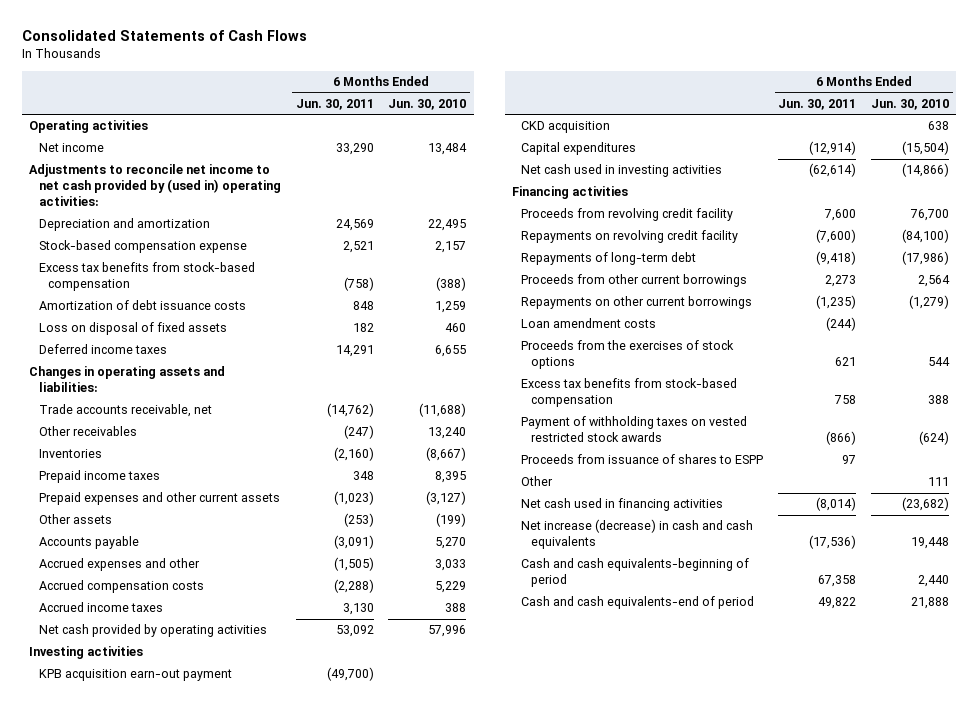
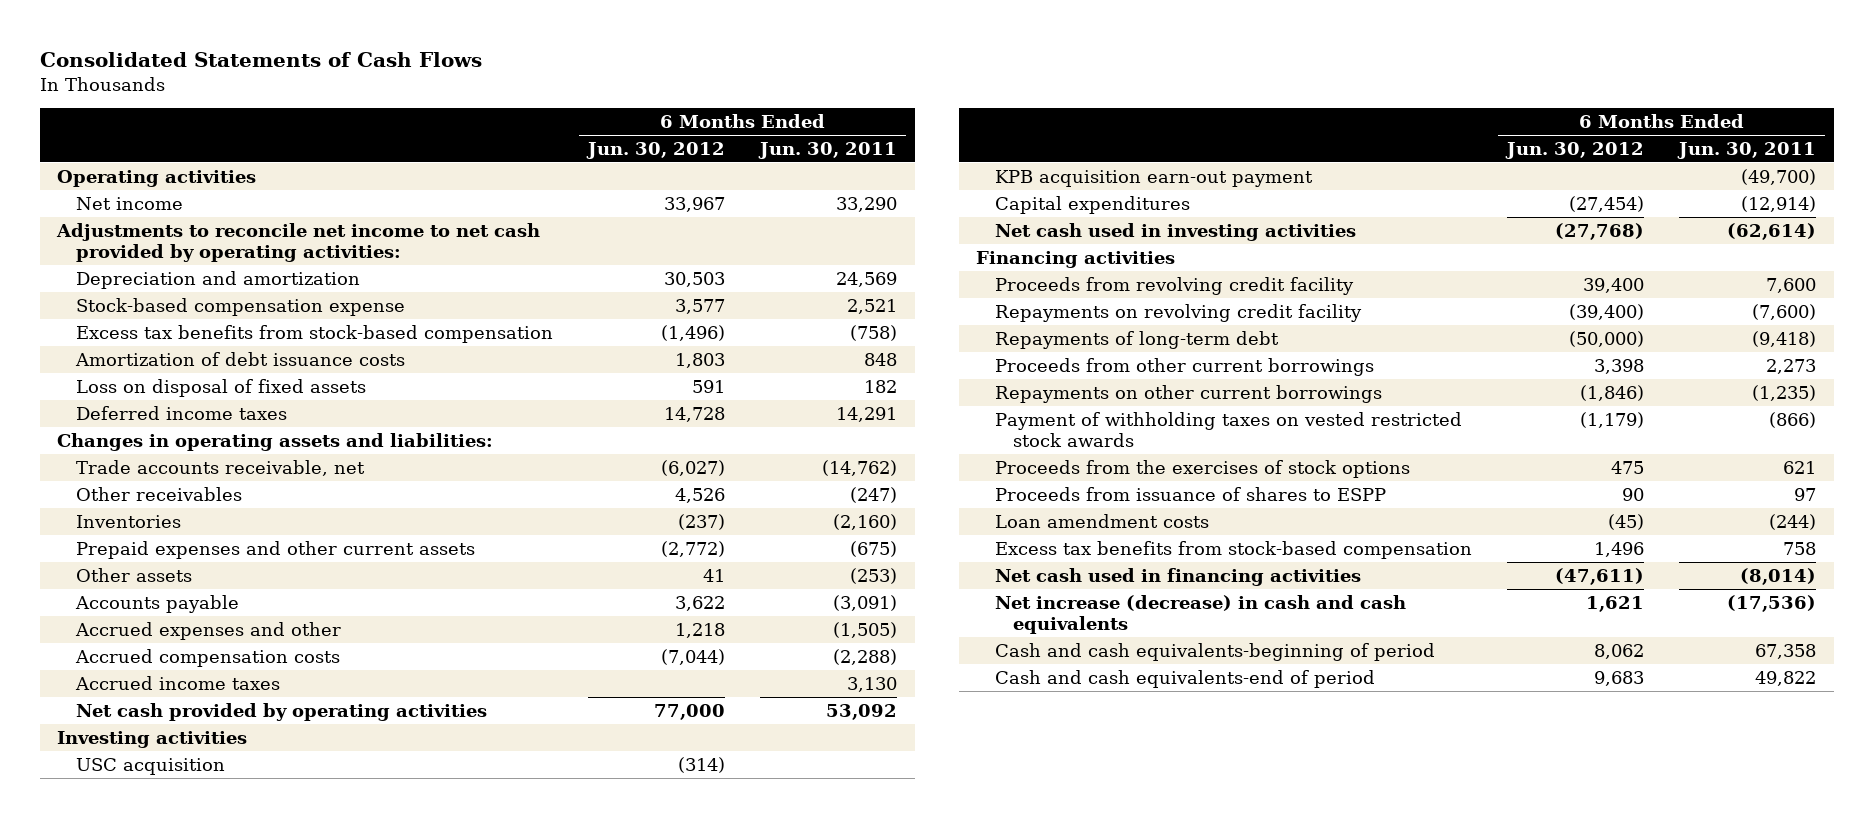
[388,98,467,110] Jun. 30, 2010 -> none
none -> [585,141,725,159] Jun. 30, 2012
[29,164,281,207] Adjustments to reconcile net income to net cash provided by (used in) operating activities: -> [56,222,541,263] Adjustments to reconcile net income to net cash provided by operating activities:
[38,470,160,484] Prepaid income taxes -> none
[333,491,374,506] (1,023) -> [850,540,898,557] (675)
none -> [75,757,225,775] USC acquisition
[521,121,611,134] CKD acquisition -> none
[521,340,735,370] Proceeds from the exercises of stock options -> [994,459,1410,478] Proceeds from the exercises of stock options
[521,476,554,487] Other -> none
[521,318,657,329] Loan amendment costs -> [994,513,1209,528] Loan amendment costs
[521,378,738,408] Excess tax benefits from stock-based compensation -> [994,540,1472,559] Excess tax benefits from stock-based compensation

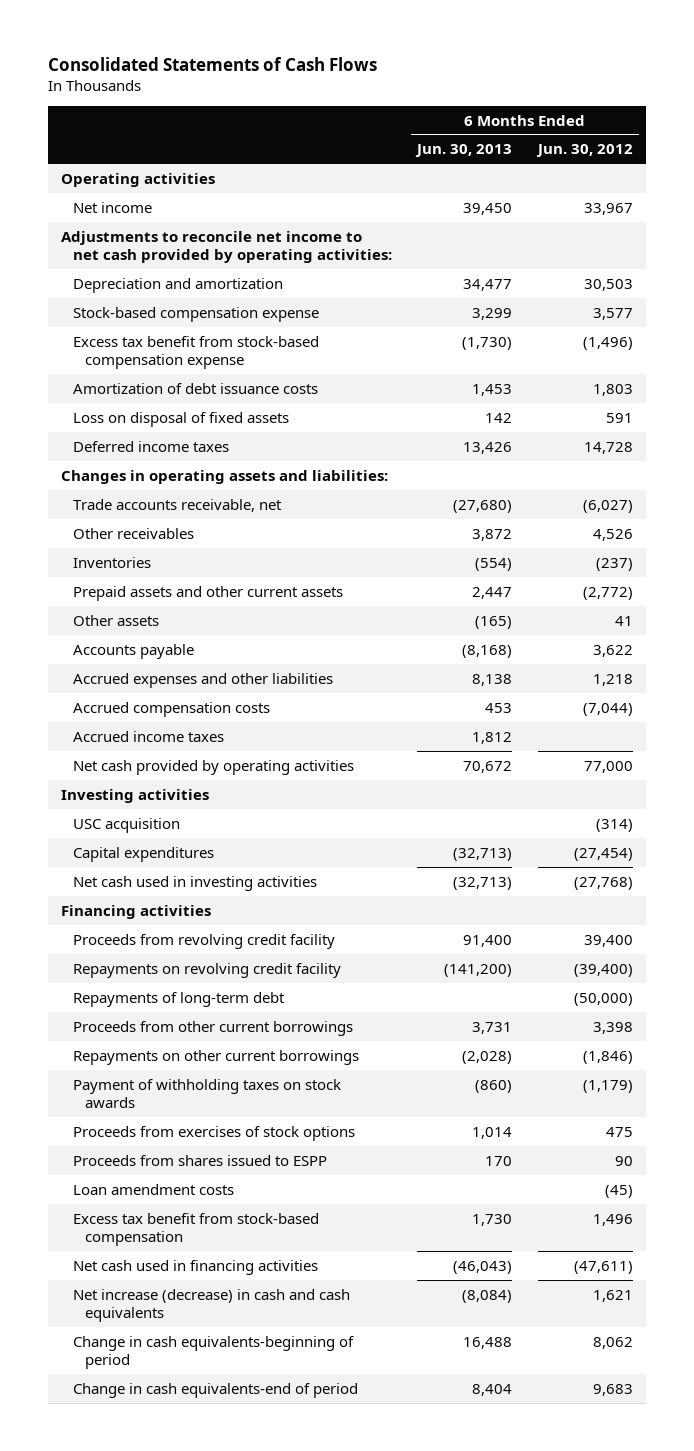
[758,141,898,159] Jun. 30, 2011 -> none
none -> [415,144,513,158] Jun. 30, 2013
[75,324,553,343] Excess tax benefits from stock-based compensation -> [73,335,320,370] Excess tax benefit from stock-based compensation expense
[75,540,475,559] Prepaid expenses and other current assets -> [73,585,344,601] Prepaid assets and other current assets
[74,621,341,640] Accrued expenses and other -> [73,672,334,688] Accrued expenses and other liabilities
[994,169,1313,187] KPB acquisition earn-out payment -> none
[994,411,1462,448] Payment of withholding taxes on vested restricted stock awards -> [73,1078,342,1109] Payment of withholding taxes on stock awards
[994,459,1410,478] Proceeds from the exercises of stock options -> [73,1125,356,1141] Proceeds from exercises of stock options
[994,486,1386,501] Proceeds from issuance of shares to ESPP -> [73,1154,328,1166] Proceeds from shares issued to ESPP
[994,540,1472,559] Excess tax benefits from stock-based compensation -> [73,1212,320,1247] Excess tax benefit from stock-based compensation
[994,642,1435,661] Cash and cash equivalents-beginning of period -> [73,1335,355,1370] Change in cash equivalents-beginning of period
[994,669,1375,688] Cash and cash equivalents-end of period -> [73,1382,359,1398] Change in cash equivalents-end of period

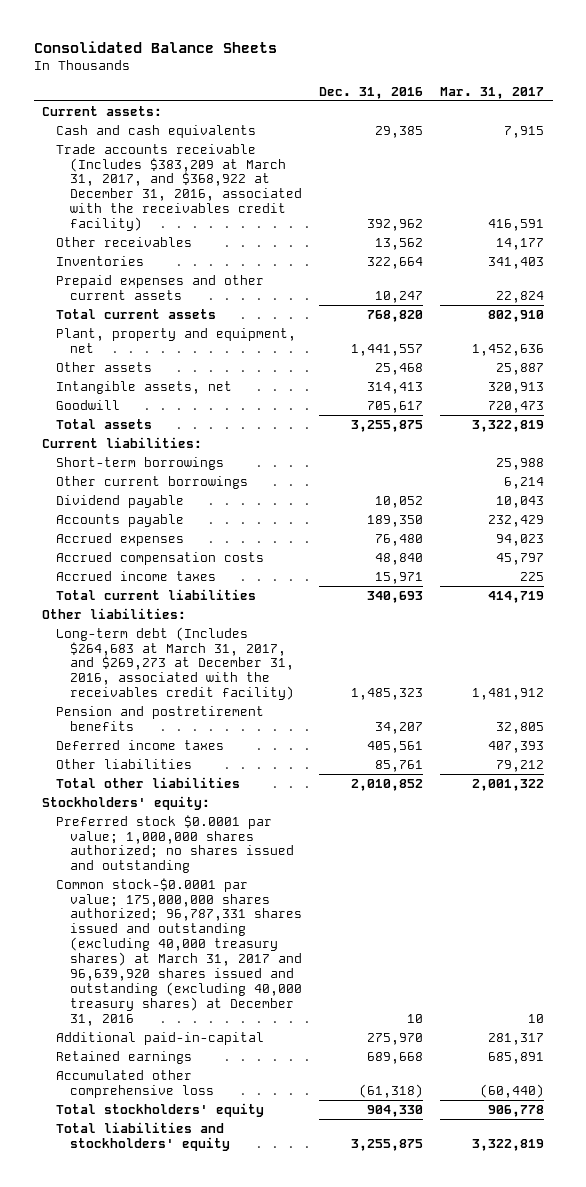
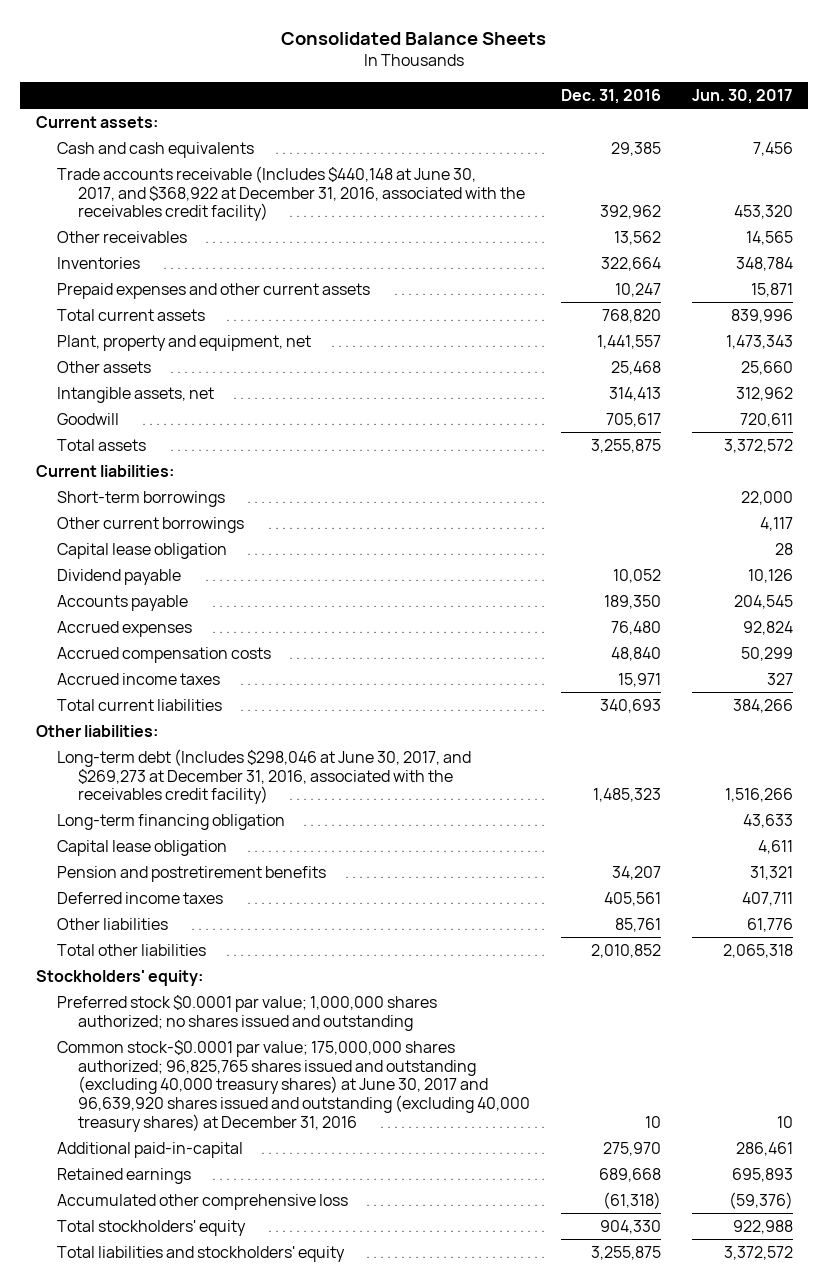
[440,86,545,99] Mar. 31, 2017 -> none
none -> [691,89,793,105] Jun. 30, 2017
[56,143,303,232] Trade accounts receivable (Includes $383,209 at March 31, 2017, and $368,922 at December 31, 2016, associated with the receivables credit facility) -> [56,165,525,222] Trade accounts receivable (Includes $440,148 at June 30, 2017, and $368,922 at December 31, 2016, associated with the receivables credit facility)
none -> [56,542,227,559] Capital lease obligation
[56,626,295,701] Long-term debt (Includes $264,683 at March 31, 2017, and $269,273 at December 31, 2016, associated with the receivables credit facility) -> [56,748,471,805] Long-term debt (Includes $298,046 at June 30, 2017, and $269,273 at December 31, 2016, associated with the receivables credit facility)
none -> [56,813,285,830] Long-term financing obligation
none -> [56,839,227,856] Capital lease obligation
[56,877,303,1026] Common stock-$0.0001 par value; 175,000,000 shares authorized; 96,787,331 shares issued and outstanding (excluding 40,000 treasury shares) at March 31, 2017 and 96,639,920 shares issued and outstanding (excluding 40,000 treasury shares) at December 31, 2016 -> [56,1039,530,1132] Common stock-$0.0001 par value; 175,000,000 shares authorized; 96,825,765 shares issued and outstanding (excluding 40,000 treasury shares) at June 30, 2017 and 96,639,920 shares issued and outstanding (excluding 40,000 treasury shares) at December 31, 2016

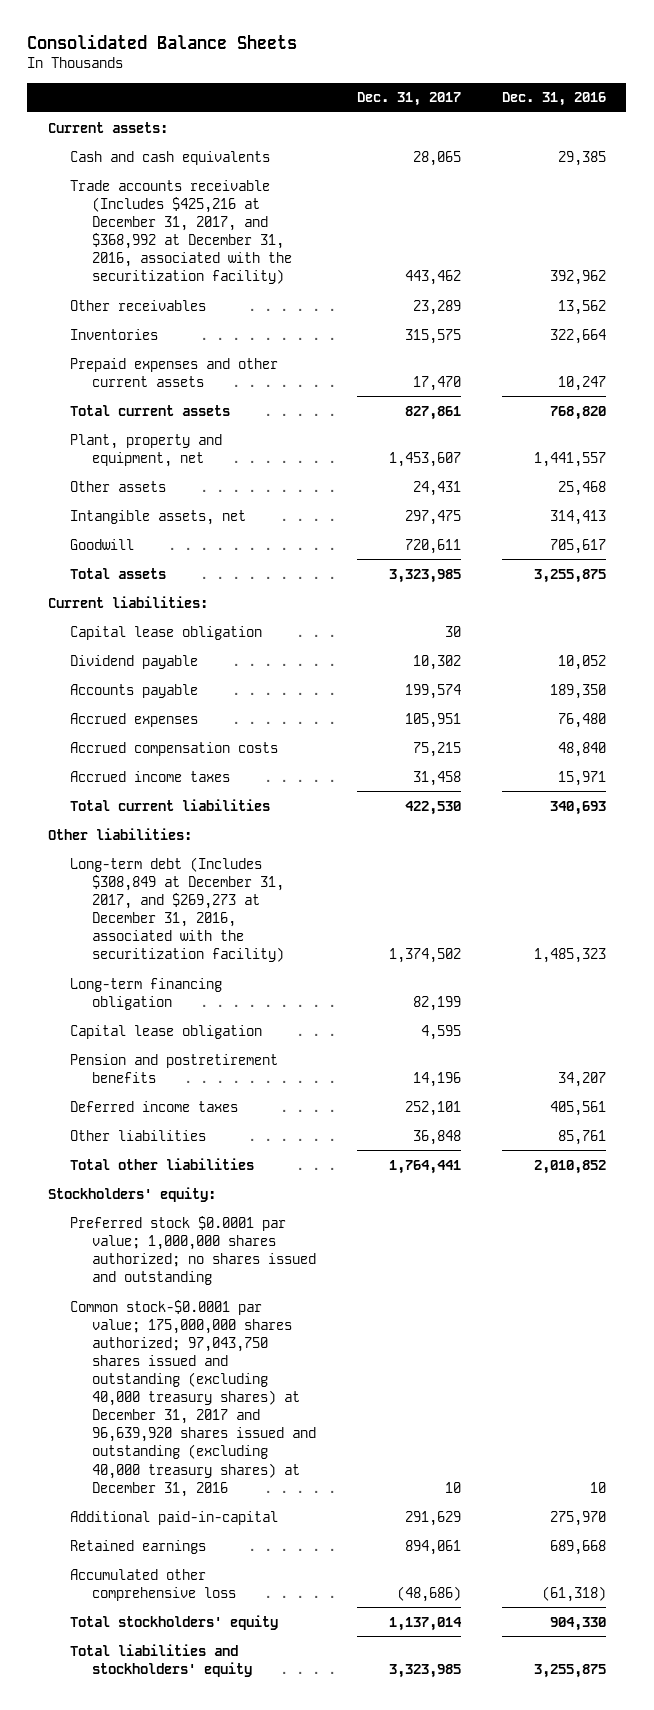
[691,89,793,105] Jun. 30, 2017 -> none
none -> [356,92,461,107] Dec. 31, 2017
[56,165,525,222] Trade accounts receivable (Includes $440,148 at June 30, 2017, and $368,922 at December 31, 2016, associated with the receivables credit facility) -> [69,179,292,285] Trade accounts receivable (Includes $425,216 at December 31, 2017, and $368,992 at December 31, 2016, associated with the securitization facility)
[56,490,225,507] Short-term borrowings -> none
[56,516,244,533] Other current borrowings -> none
[56,748,471,805] Long-term debt (Includes $298,046 at June 30, 2017, and $269,273 at December 31, 2016, associated with the receivables credit facility) -> [69,856,284,963] Long-term debt (Includes $308,849 at December 31, 2017, and $269,273 at December 31, 2016, associated with the securitization facility)
[56,1039,530,1132] Common stock-$0.0001 par value; 175,000,000 shares authorized; 96,825,765 shares issued and outstanding (excluding 40,000 treasury shares) at June 30, 2017 and 96,639,920 shares issued and outstanding (excluding 40,000 treasury shares) at December 31, 2016 -> [69,1299,316,1497] Common stock-$0.0001 par value; 175,000,000 shares authorized; 97,043,750 shares issued and outstanding (excluding 40,000 treasury shares) at December 31, 2017 and 96,639,920 shares issued and outstanding (excluding 40,000 treasury shares) at December 31, 2016

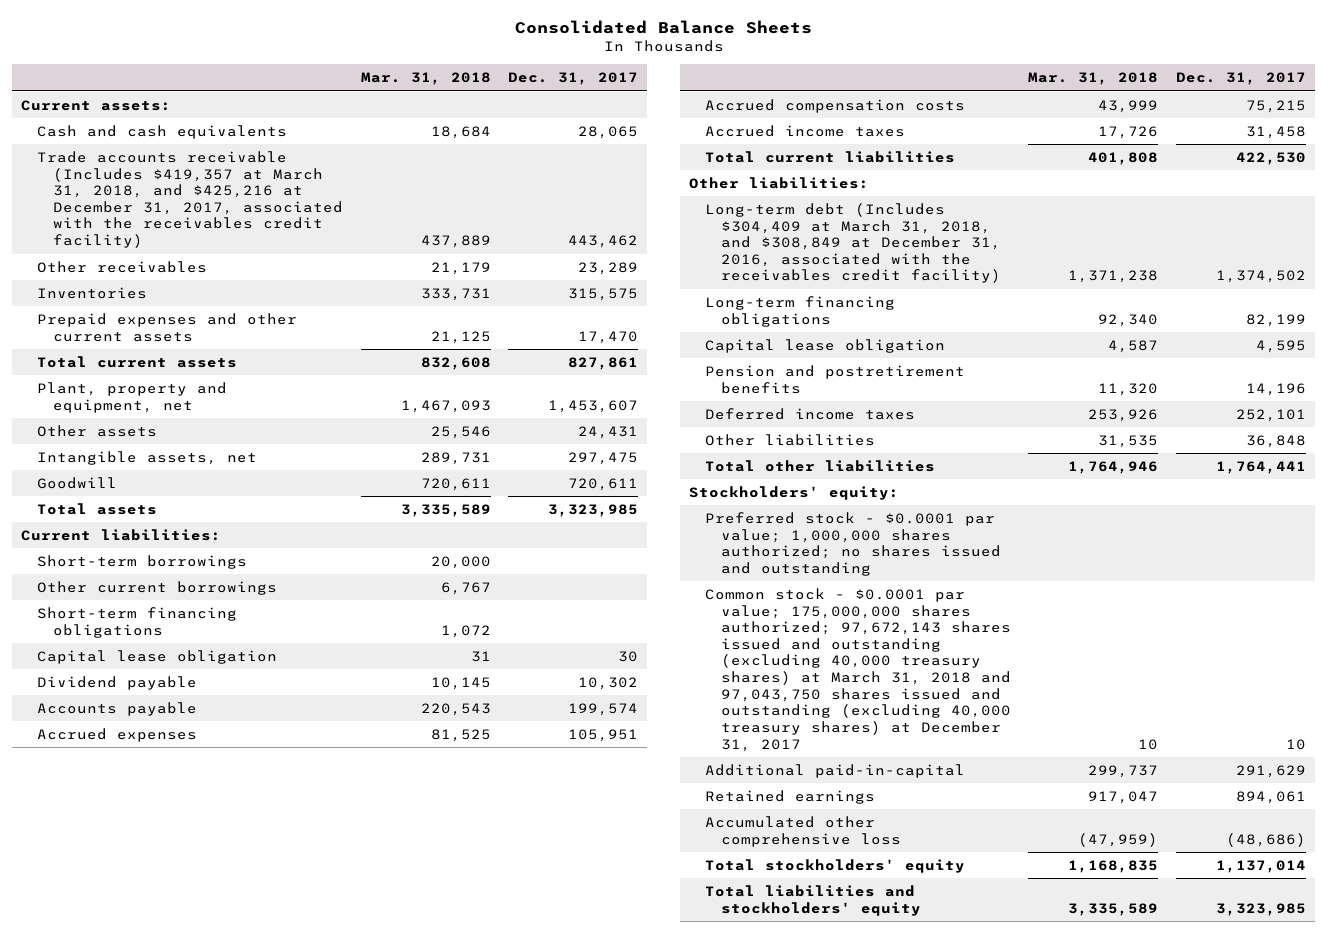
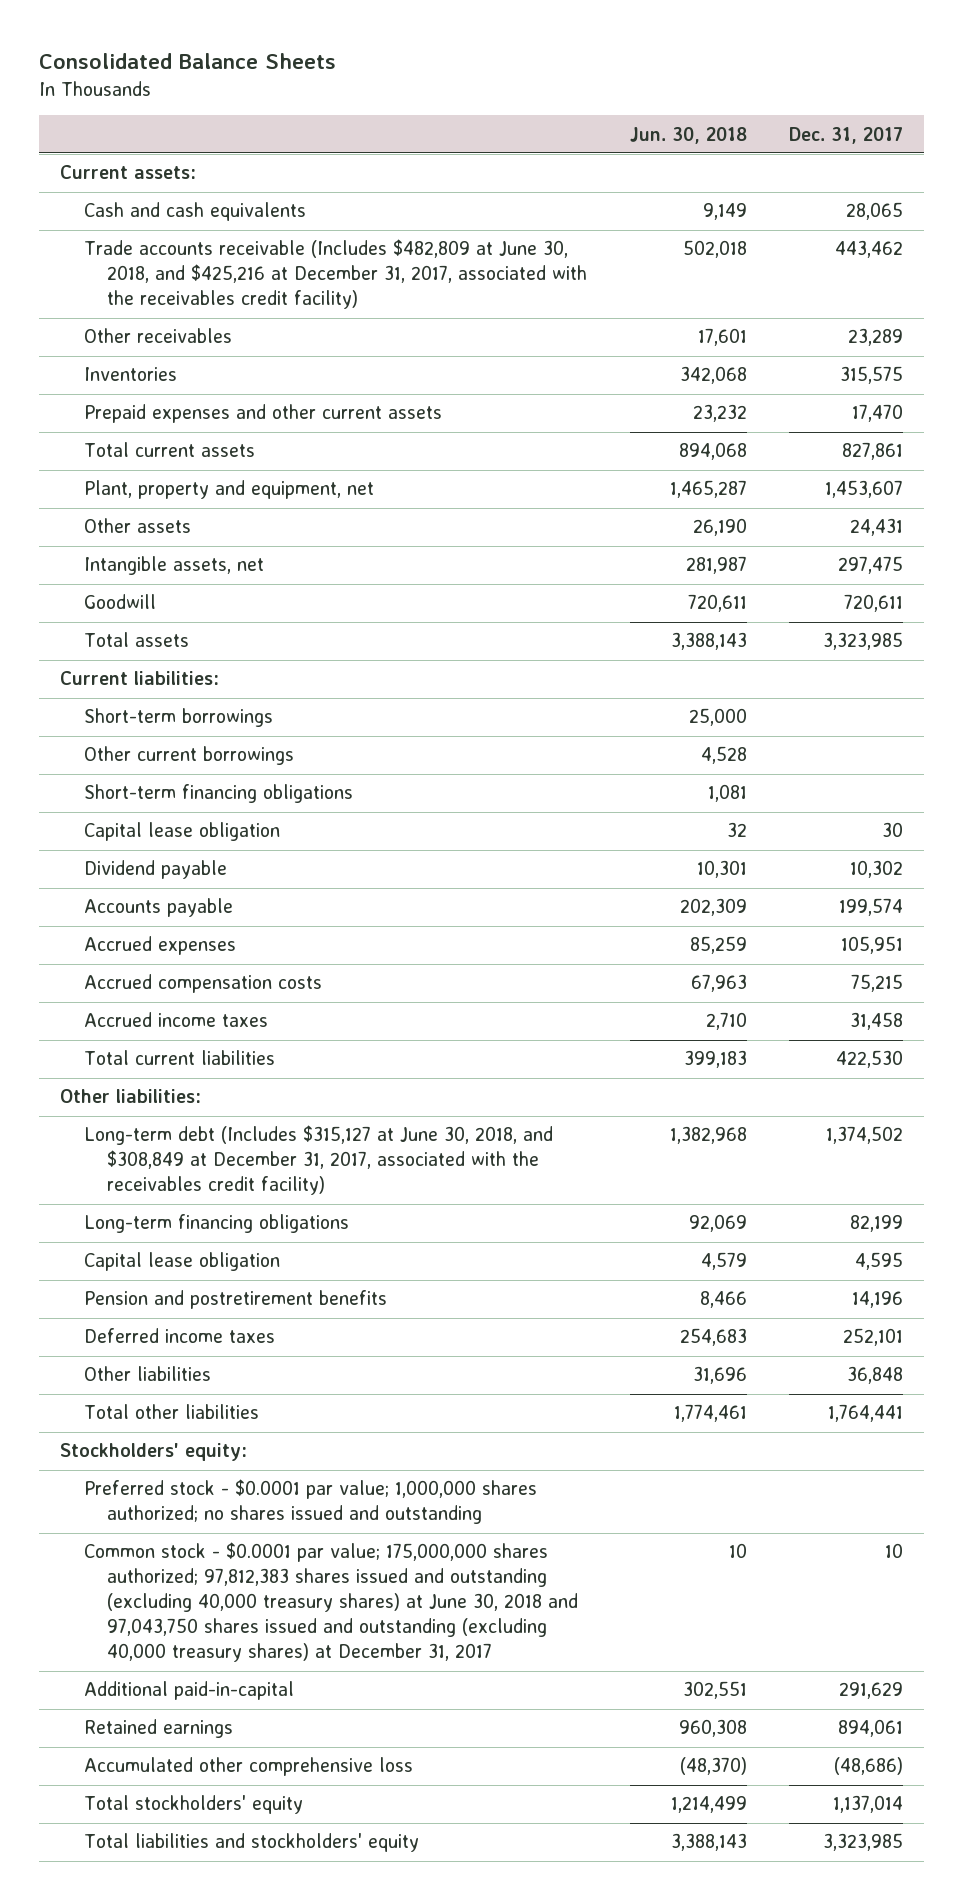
[360,72,491,86] Mar. 31, 2018 -> none
none -> [629,126,747,144] Jun. 30, 2018
[37,150,344,249] Trade accounts receivable (Includes $419,357 at March 31, 2018, and $425,216 at December 31, 2017, associated with the receivables credit facility) -> [83,239,588,310] Trade accounts receivable (Includes $482,809 at June 30, 2018, and $425,216 at December 31, 2017, associated with the receivables credit facility)
[704,202,1001,284] Long-term debt (Includes $304,409 at March 31, 2018, and $308,849 at December 31, 2016, associated with the receivables credit facility) -> [83,1125,553,1196] Long-term debt (Includes $315,127 at June 30, 2018, and $308,849 at December 31, 2017, associated with the receivables credit facility)
[704,587,1011,752] Common stock - $0.0001 par value; 175,000,000 shares authorized; 97,672,143 shares issued and outstanding (excluding 40,000 treasury shares) at March 31, 2018 and 97,043,750 shares issued and outstanding (excluding 40,000 treasury shares) at December 31, 2017 -> [83,1542,579,1663] Common stock - $0.0001 par value; 175,000,000 shares authorized; 97,812,383 shares issued and outstanding (excluding 40,000 treasury shares) at June 30, 2018 and 97,043,750 shares issued and outstanding (excluding 40,000 treasury shares) at December 31, 2017

